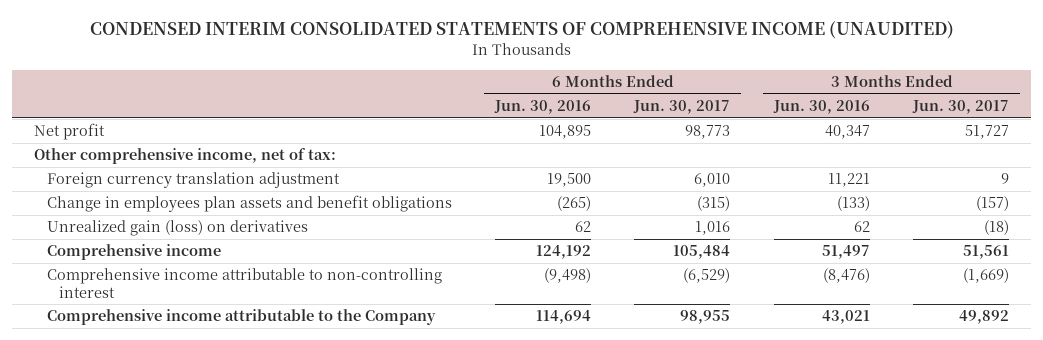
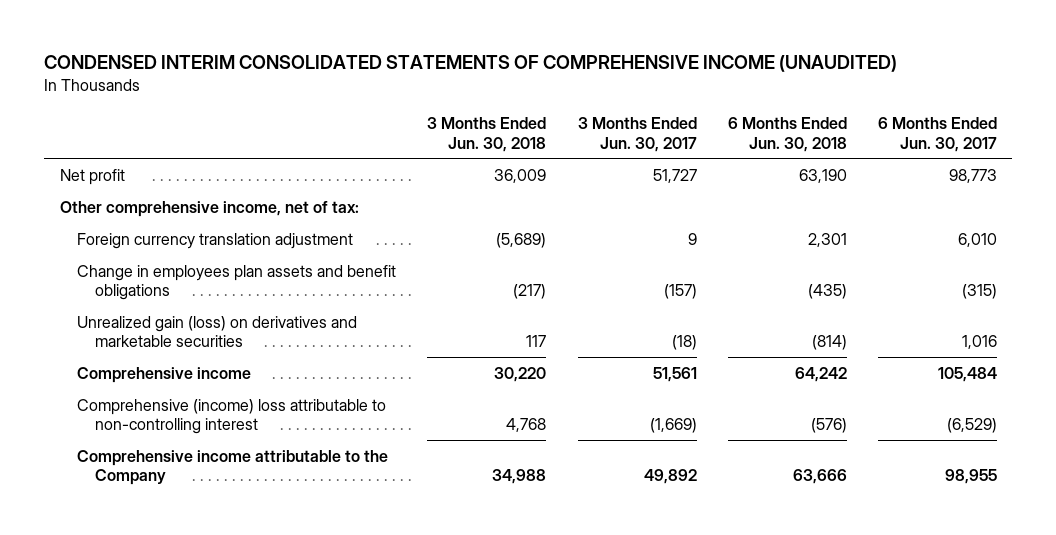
[494,100,592,115] Jun. 30, 2016 -> none
[772,100,870,115] Jun. 30, 2016 -> none
none -> [427,117,547,152] 3 Months Ended Jun. 30, 2018
none -> [727,117,847,152] 6 Months Ended Jun. 30, 2018
[46,220,308,237] Unrealized gain (loss) on derivatives -> [77,315,358,348] Unrealized gain (loss) on derivatives and marketable securities
[46,268,442,298] Comprehensive income attributable to non-controlling interest -> [77,398,387,435] Comprehensive (income) loss attributable to non-controlling interest

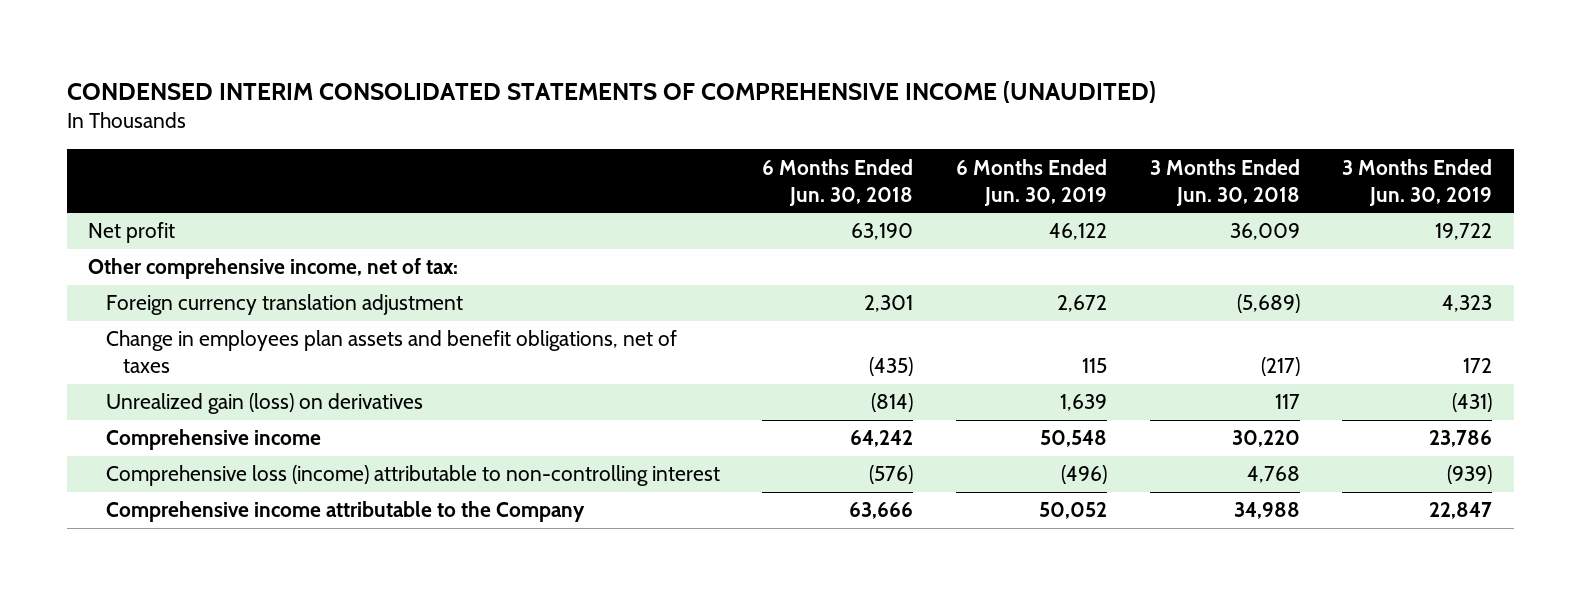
[577,117,697,152] 3 Months Ended Jun. 30, 2017 -> none
[877,117,997,152] 6 Months Ended Jun. 30, 2017 -> none
none -> [955,158,1107,206] 6 Months Ended Jun. 30, 2019
none -> [1342,158,1493,206] 3 Months Ended Jun. 30, 2019
[77,264,397,301] Change in employees plan assets and benefit obligations -> [105,330,677,374] Change in employees plan assets and benefit obligations, net of taxes
[77,315,358,348] Unrealized gain (loss) on derivatives and marketable securities -> [105,393,423,415] Unrealized gain (loss) on derivatives
[77,398,387,435] Comprehensive (income) loss attributable to non-controlling interest -> [105,465,720,487] Comprehensive loss (income) attributable to non-controlling interest

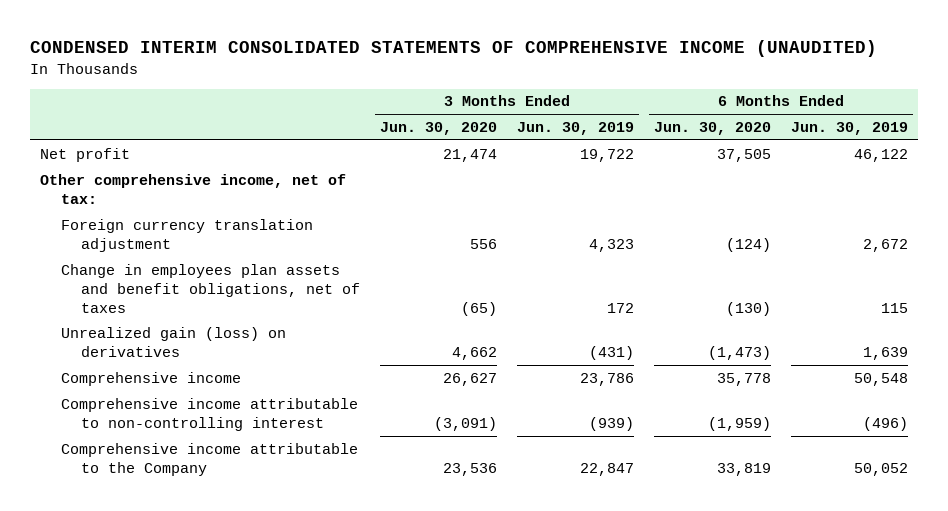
[762,158,914,206] 6 Months Ended Jun. 30, 2018 -> none
[1149,158,1300,206] 3 Months Ended Jun. 30, 2018 -> none
none -> [380,122,498,136] Jun. 30, 2020
none -> [654,122,772,136] Jun. 30, 2020
[105,465,720,487] Comprehensive loss (income) attributable to non-controlling interest -> [60,397,358,431] Comprehensive income attributable to non-controlling interest

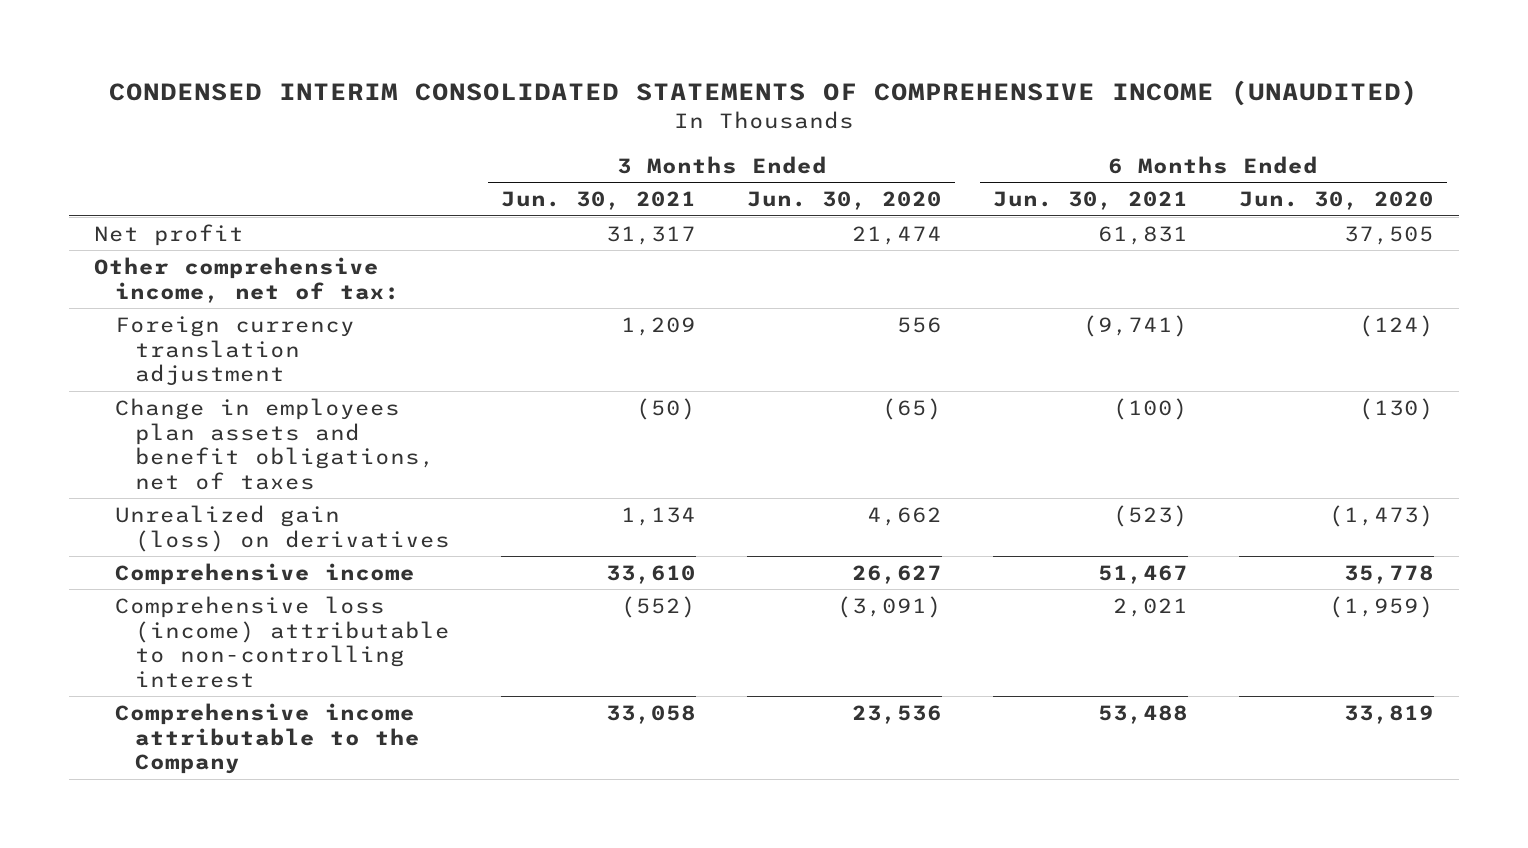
[517,122,635,136] Jun. 30, 2019 -> none
[791,122,909,136] Jun. 30, 2019 -> none
none -> [501,191,697,211] Jun. 30, 2021
none -> [992,191,1188,211] Jun. 30, 2021
[60,397,358,431] Comprehensive income attributable to non-controlling interest -> [114,595,451,688] Comprehensive loss (income) attributable to non-controlling interest

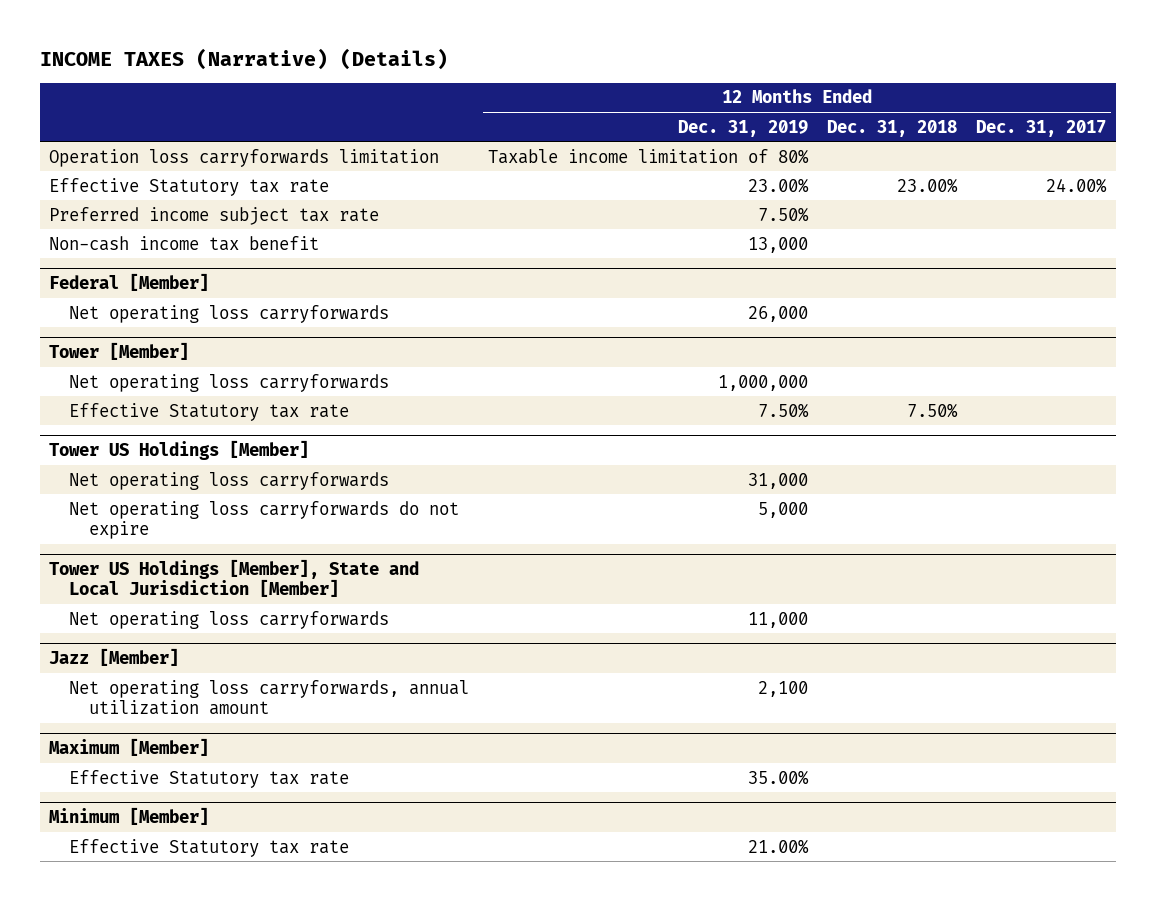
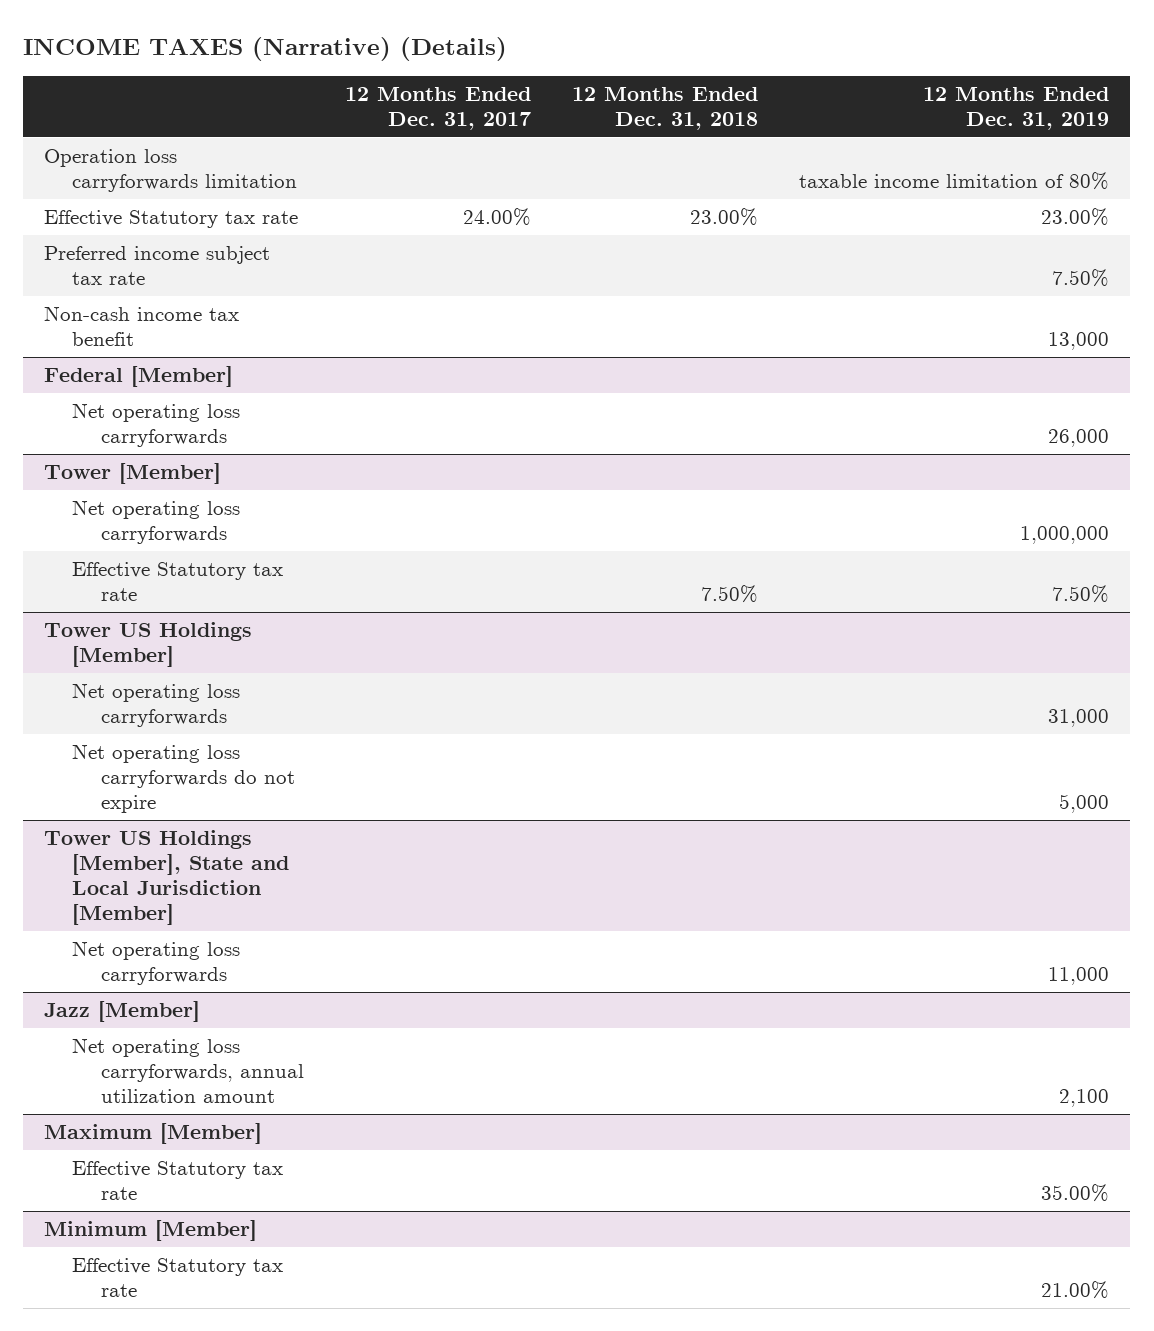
[488,148,810,164] Taxable income limitation of 80% -> [799,171,1110,190] taxable income limitation of 80%

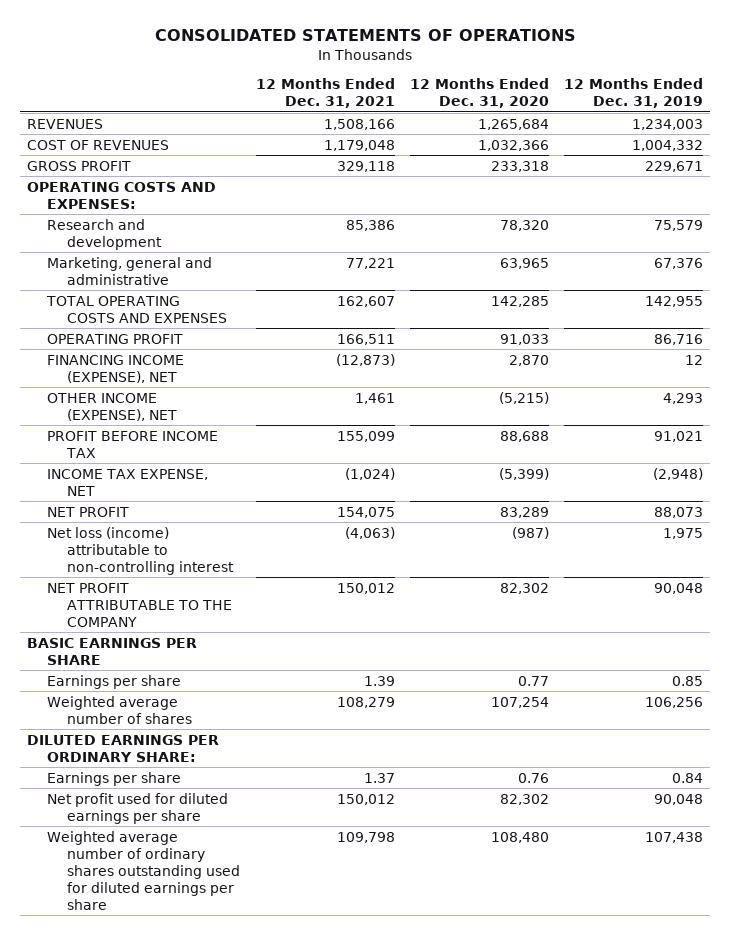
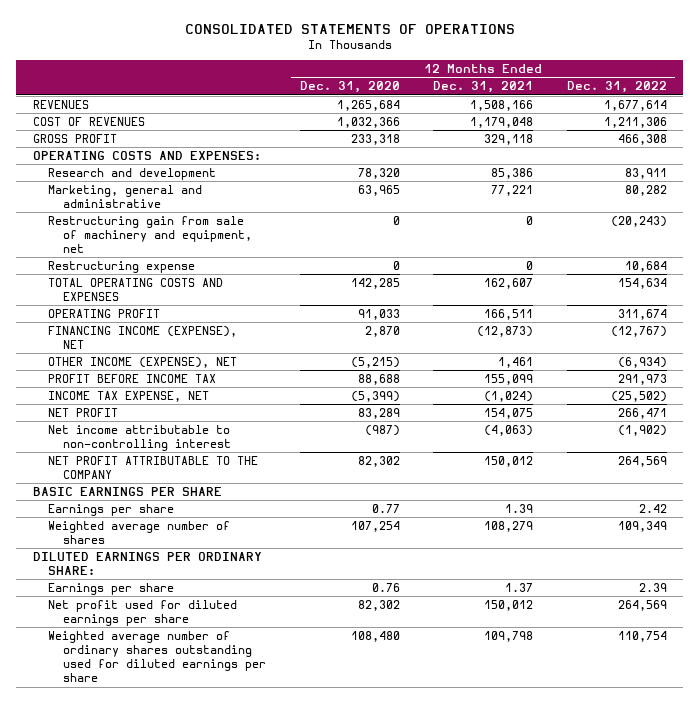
[563,78,703,109] 12 Months Ended Dec. 31, 2019 -> none
none -> [566,81,667,94] Dec. 31, 2022
none -> [48,215,253,254] Restructuring gain from sale of machinery and equipment, net
none -> [48,260,196,273] Restructuring expense
[47,526,235,575] Net loss (income) attributable to non-controlling interest -> [48,424,232,452] Net income attributable to non-controlling interest

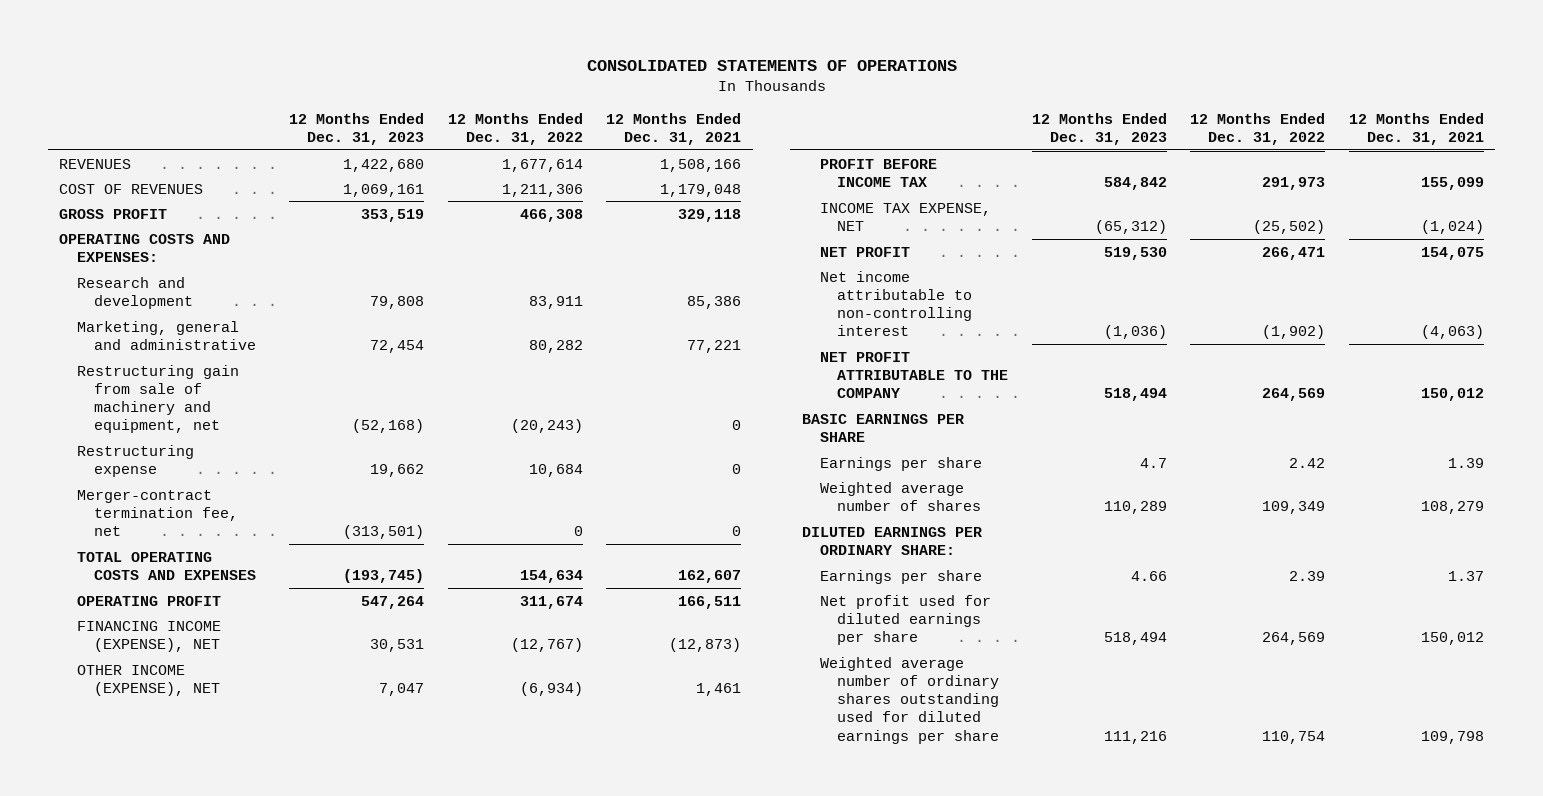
[299,81,400,94] Dec. 31, 2020 -> none
none -> [288,112,424,146] 12 Months Ended Dec. 31, 2023
none -> [76,489,239,537] Merger-contract termination fee, net

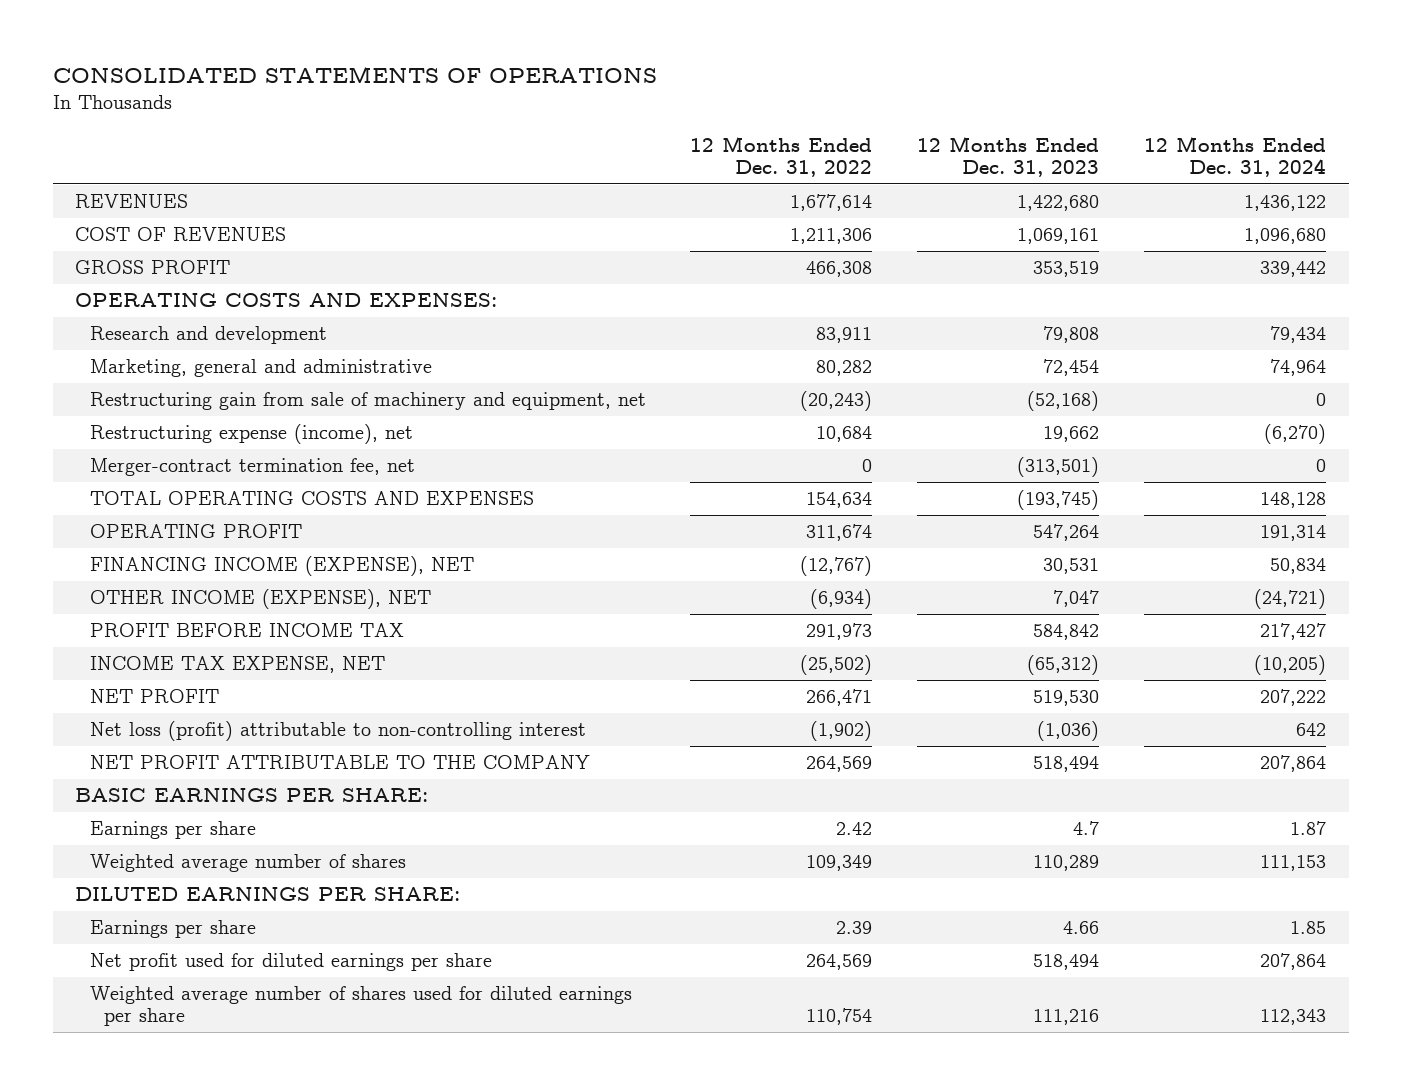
[606,112,742,146] 12 Months Ended Dec. 31, 2021 -> none
none -> [1144,135,1327,177] 12 Months Ended Dec. 31, 2024
[76,444,194,477] Restructuring expense -> [89,424,413,445] Restructuring expense (income), net
[819,270,972,337] Net income attributable to non-controlling interest -> [89,721,586,742] Net loss (profit) attributable to non-controlling interest
[802,413,965,442] BASIC EARNINGS PER SHARE -> [75,788,429,803] BASIC EARNINGS PER SHARE:
[802,526,983,555] DILUTED EARNINGS PER ORDINARY SHARE: -> [75,887,461,902] DILUTED EARNINGS PER SHARE:
[819,656,999,744] Weighted average number of ordinary shares outstanding used for diluted earnings per share -> [89,986,632,1027] Weighted average number of shares used for diluted earnings per share

